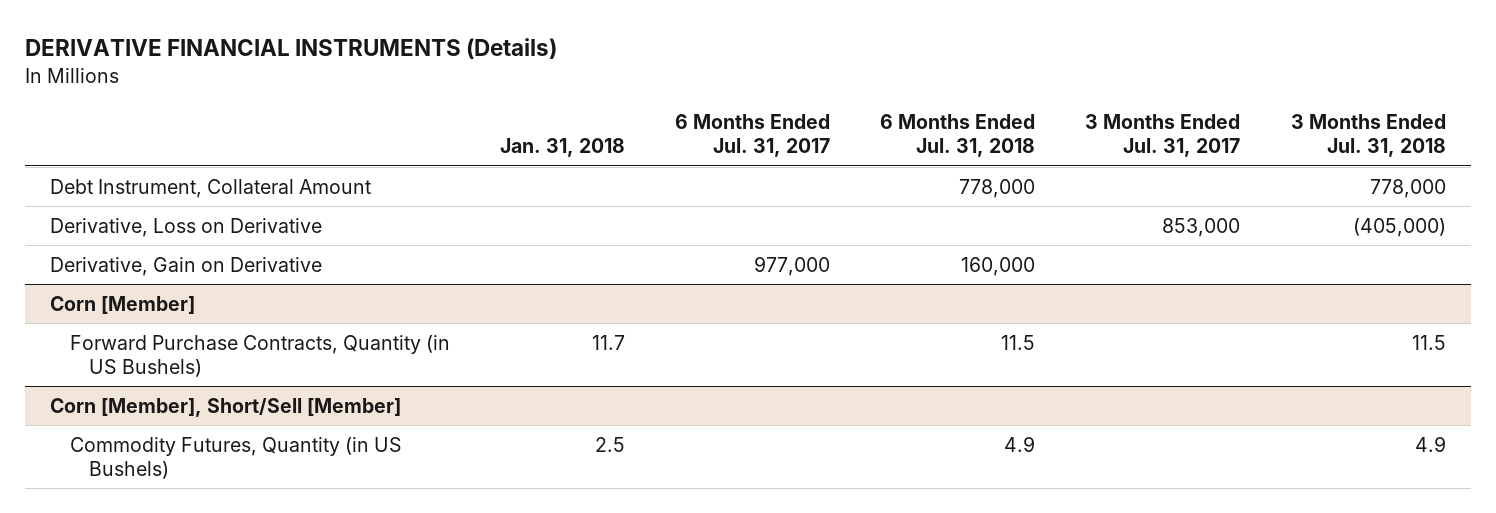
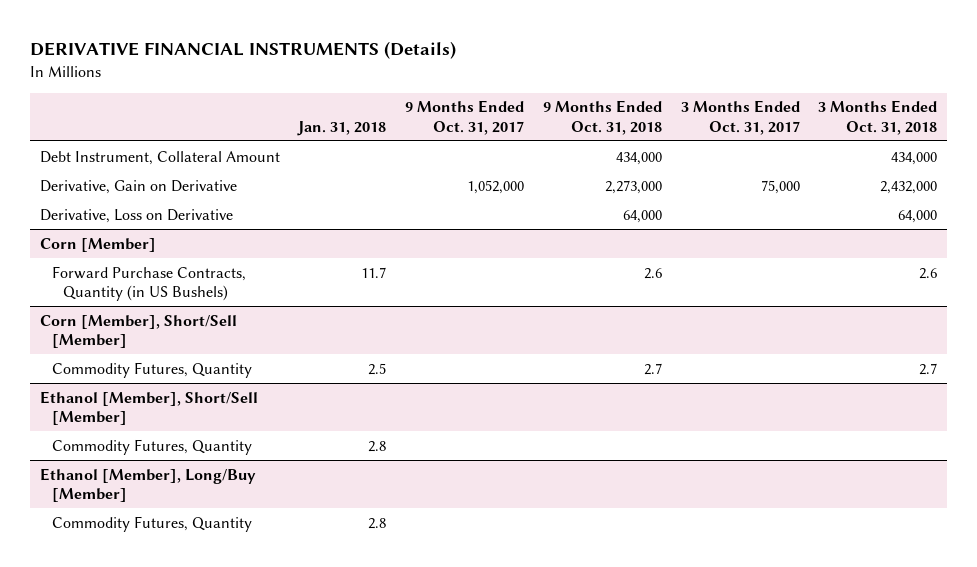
[675,114,831,158] 6 Months Ended Jul. 31, 2017 -> none
[880,114,1036,158] 6 Months Ended Jul. 31, 2018 -> none
[1085,114,1241,158] 3 Months Ended Jul. 31, 2017 -> none
[1290,114,1446,158] 3 Months Ended Jul. 31, 2018 -> none
none -> [405,100,525,135] 9 Months Ended Oct. 31, 2017
none -> [542,100,662,135] 9 Months Ended Oct. 31, 2018
none -> [680,100,800,135] 3 Months Ended Oct. 31, 2017
none -> [818,100,938,135] 3 Months Ended Oct. 31, 2018
[50,217,323,237] Derivative, Loss on Derivative -> [39,208,233,223] Derivative, Loss on Derivative
[69,436,402,479] Commodity Futures, Quantity (in US Bushels) -> [51,361,252,378] Commodity Futures, Quantity
none -> [39,390,258,425] Ethanol [Member], Short/Sell [Member]
none -> [51,438,252,455] Commodity Futures, Quantity
none -> [39,467,256,502] Ethanol [Member], Long/Buy [Member]
none -> [51,515,252,532] Commodity Futures, Quantity

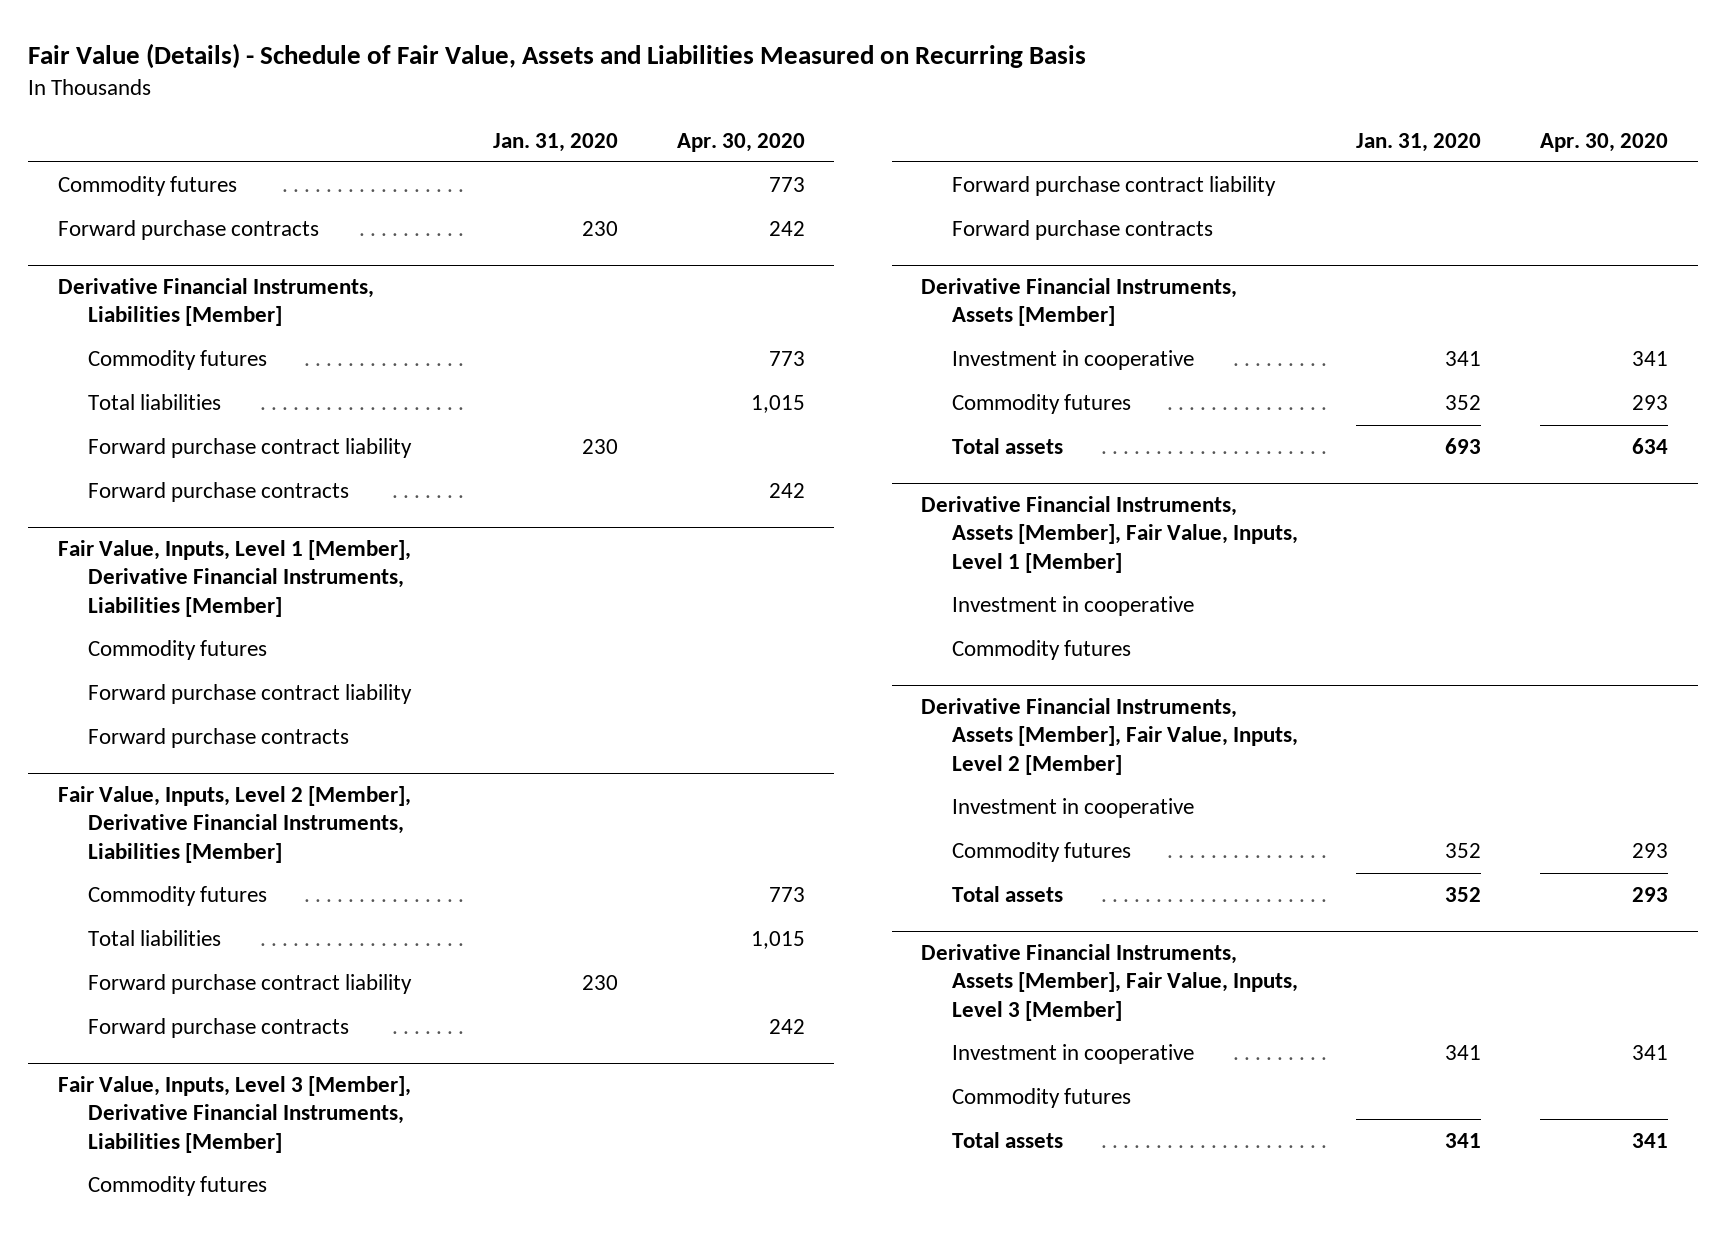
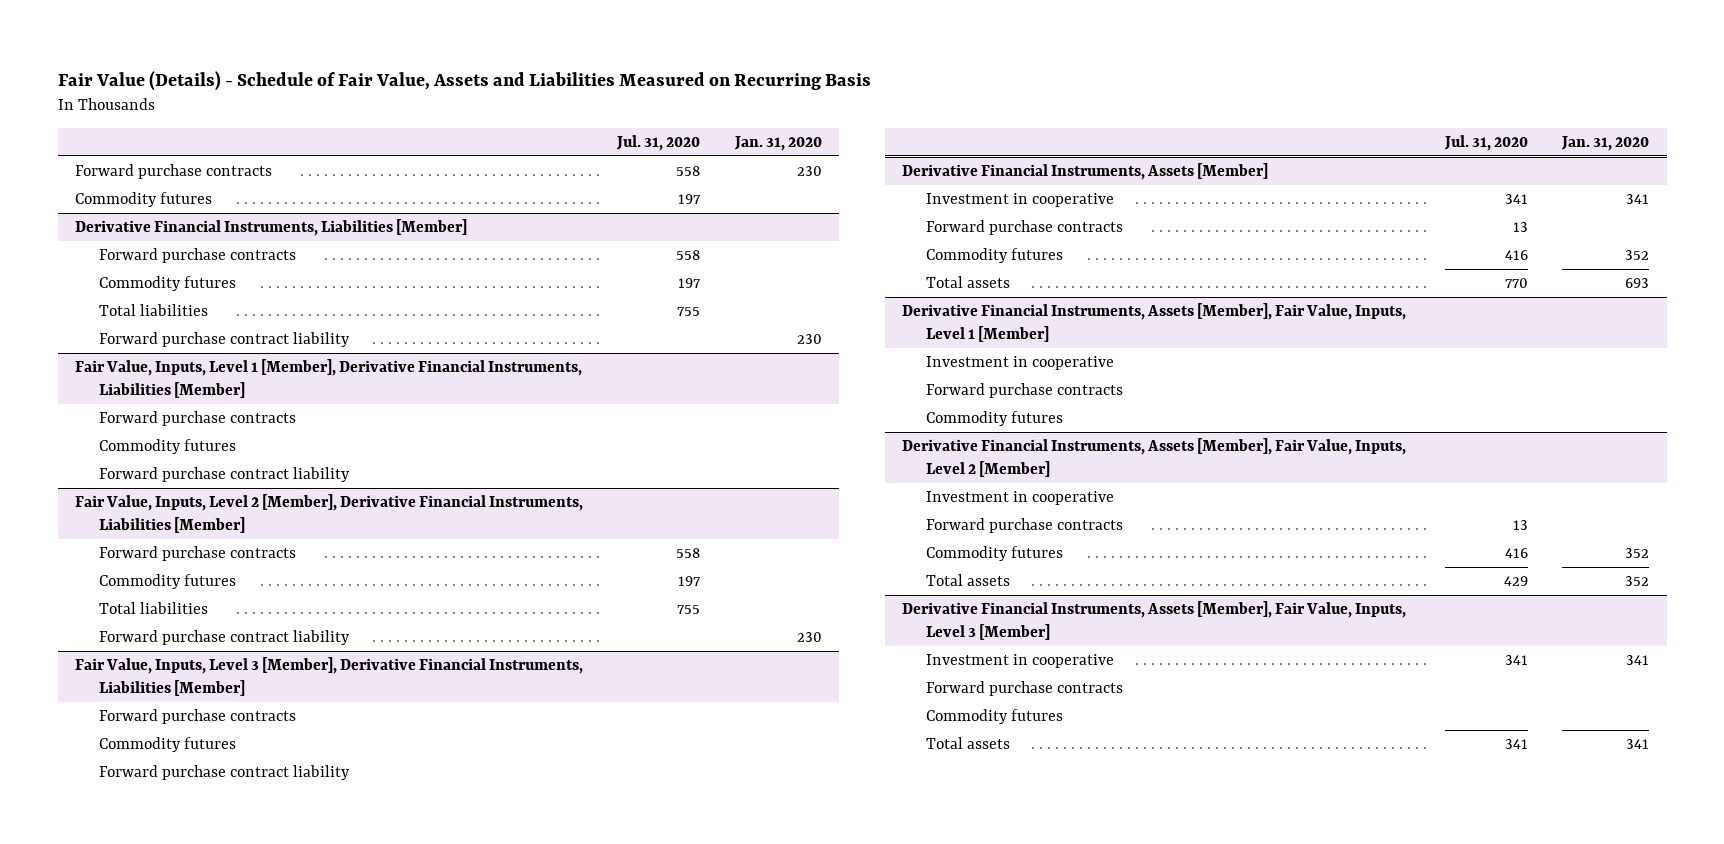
[676,132,805,152] Apr. 30, 2020 -> none
none -> [616,135,701,152] Jul. 31, 2020
[57,176,237,197] Commodity futures -> [74,192,212,208] Commodity futures
[88,482,350,503] Forward purchase contracts -> [98,248,296,264] Forward purchase contracts
[88,728,350,749] Forward purchase contracts -> [98,411,296,427] Forward purchase contracts
[88,1018,350,1039] Forward purchase contracts -> [98,546,296,562] Forward purchase contracts
[951,220,1213,241] Forward purchase contracts -> [98,709,296,725] Forward purchase contracts
none -> [925,220,1123,236] Forward purchase contracts
none -> [925,383,1123,399] Forward purchase contracts
none -> [925,518,1123,534] Forward purchase contracts
none -> [925,681,1123,697] Forward purchase contracts

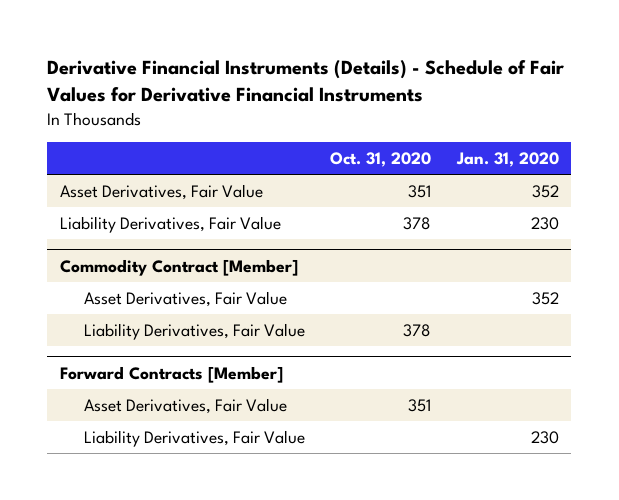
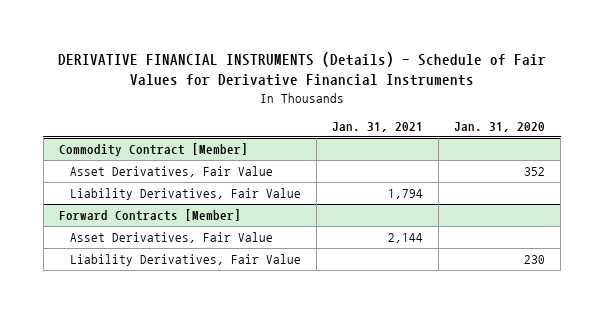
[47,60,565,103] Derivative Financial Instruments (Details) - Schedule of Fair Values for Derivative Financial Instruments -> [58,51,547,87] DERIVATIVE FINANCIAL INSTRUMENTS (Details) - Schedule of Fair Values for Derivative Financial Instruments
[330,151,432,167] Oct. 31, 2020 -> none
none -> [332,122,424,133] Jan. 31, 2021
[60,183,264,200] Asset Derivatives, Fair Value -> none
[60,215,282,233] Liability Derivatives, Fair Value -> none

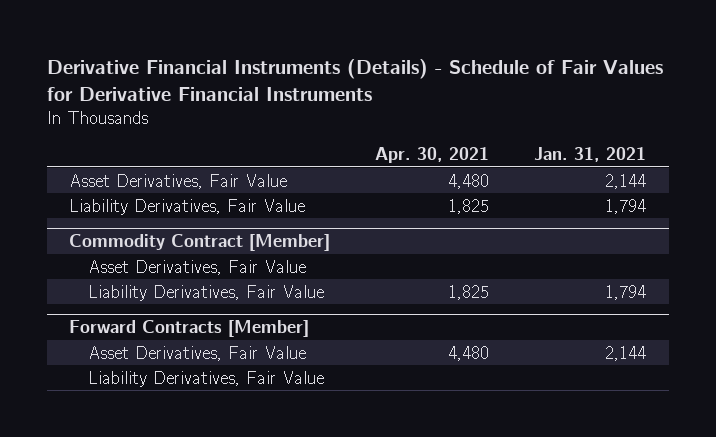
[58,51,547,87] DERIVATIVE FINANCIAL INSTRUMENTS (Details) - Schedule of Fair Values for Derivative Financial Instruments -> [47,58,664,101] Derivative Financial Instruments (Details) - Schedule of Fair Values for Derivative Financial Instruments
[454,122,546,133] Jan. 31, 2020 -> none
none -> [375,147,490,164] Apr. 30, 2021
none -> [69,173,288,189] Asset Derivatives, Fair Value
none -> [69,198,306,215] Liability Derivatives, Fair Value

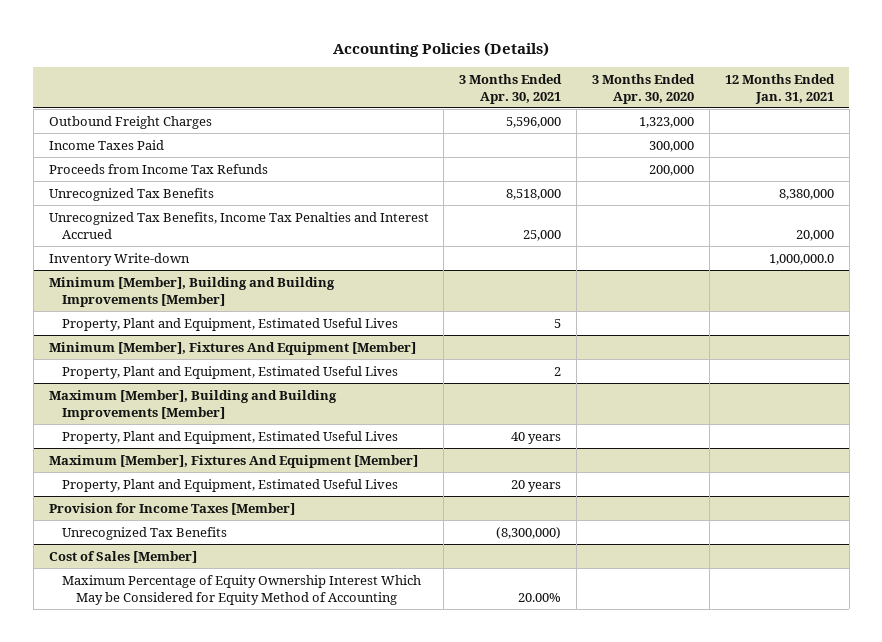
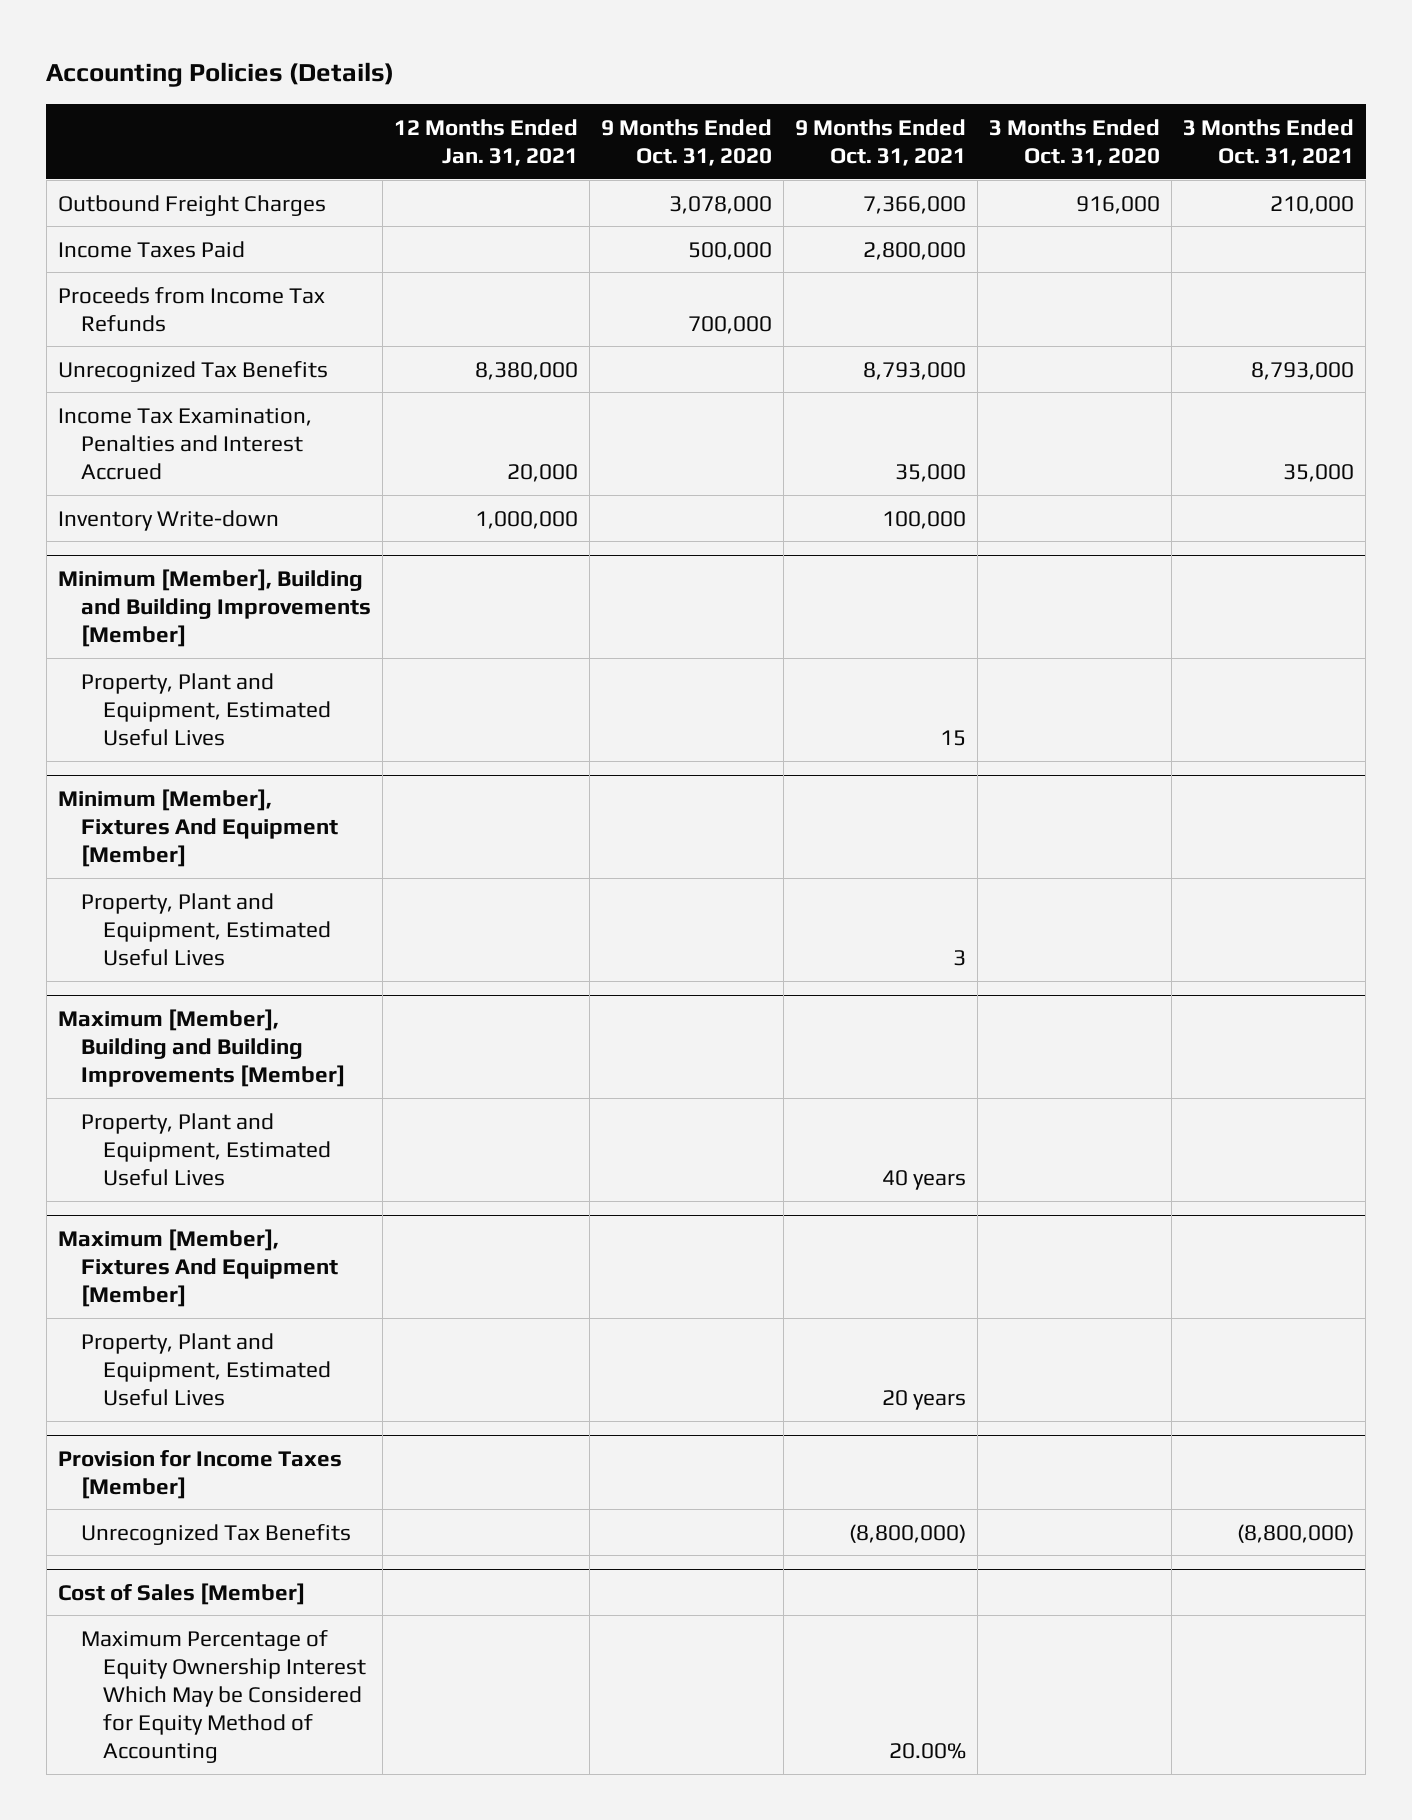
[459,73,563,104] 3 Months Ended Apr. 30, 2021 -> none
[591,73,695,104] 3 Months Ended Apr. 30, 2020 -> none
none -> [600,118,772,166] 9 Months Ended Oct. 31, 2020
none -> [794,118,966,166] 9 Months Ended Oct. 31, 2021
none -> [989,118,1161,166] 3 Months Ended Oct. 31, 2020
none -> [1183,118,1355,166] 3 Months Ended Oct. 31, 2021
[48,211,429,239] Unrecognized Tax Benefits, Income Tax Penalties and Interest Accrued -> [57,407,312,480] Income Tax Examination, Penalties and Interest Accrued
[768,253,834,265] 1,000,000.0 -> [474,510,578,529] 1,000,000

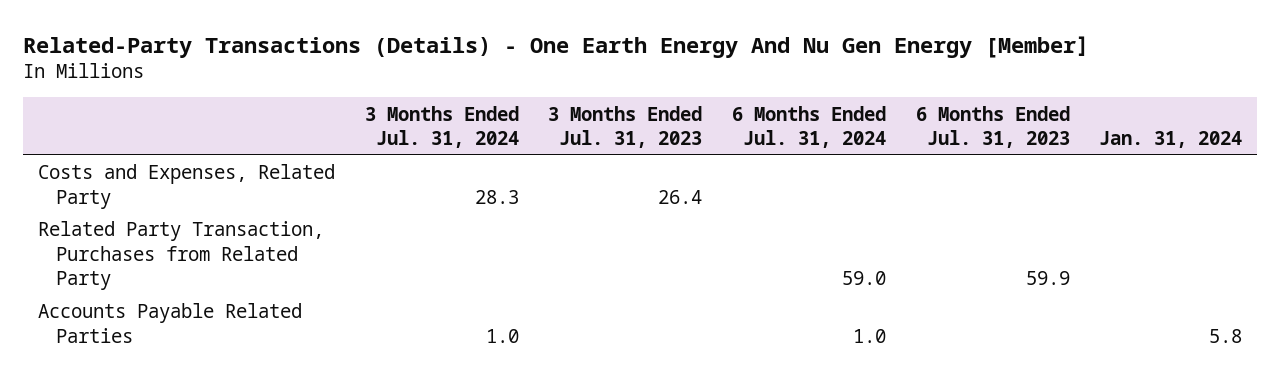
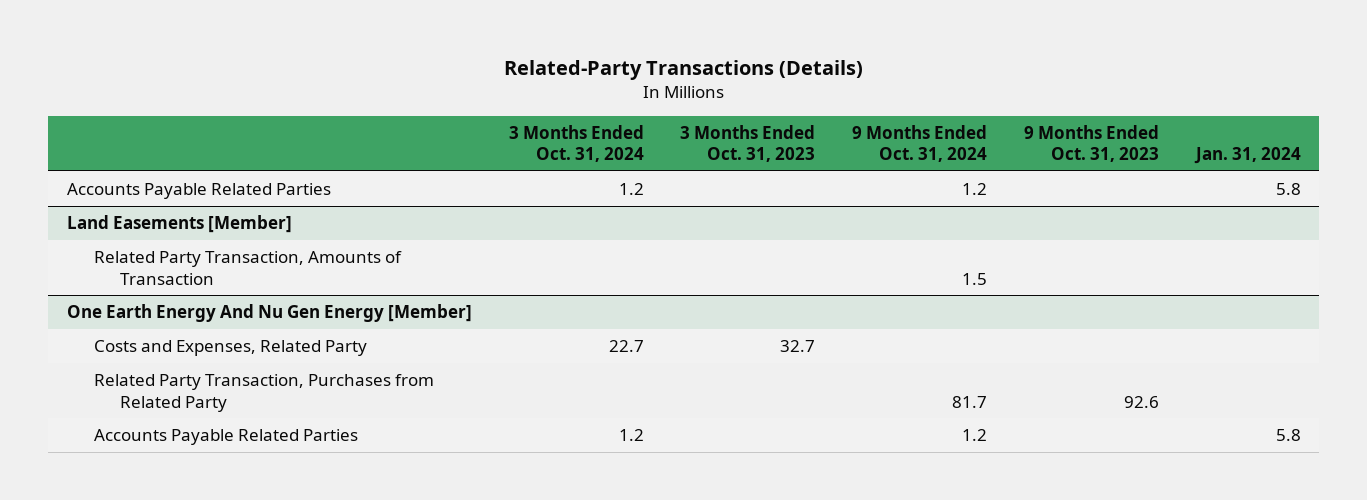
[23,35,1090,58] Related-Party Transactions (Details) - One Earth Energy And Nu Gen Energy [Member] -> [503,60,863,81] Related-Party Transactions (Details)
[364,105,519,149] 3 Months Ended Jul. 31, 2024 -> none
[548,105,703,149] 3 Months Ended Jul. 31, 2023 -> none
[731,105,886,149] 6 Months Ended Jul. 31, 2024 -> none
[915,105,1070,149] 6 Months Ended Jul. 31, 2023 -> none
none -> [508,124,644,163] 3 Months Ended Oct. 31, 2024
none -> [680,124,816,163] 3 Months Ended Oct. 31, 2023
none -> [852,124,988,163] 9 Months Ended Oct. 31, 2024
none -> [1023,124,1159,163] 9 Months Ended Oct. 31, 2023
[37,164,335,209] Costs and Expenses, Related Party -> none
[37,221,324,291] Related Party Transaction, Purchases from Related Party -> none
none -> [66,215,292,234] Land Easements [Member]
none -> [93,251,402,285] Related Party Transaction, Amounts of Transaction
none -> [66,304,472,323] One Earth Energy And Nu Gen Energy [Member]
none -> [93,340,367,357] Costs and Expenses, Related Party
none -> [93,374,434,412] Related Party Transaction, Purchases from Related Party
none -> [93,429,358,446] Accounts Payable Related Parties

